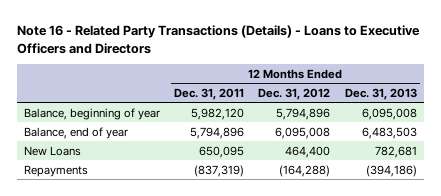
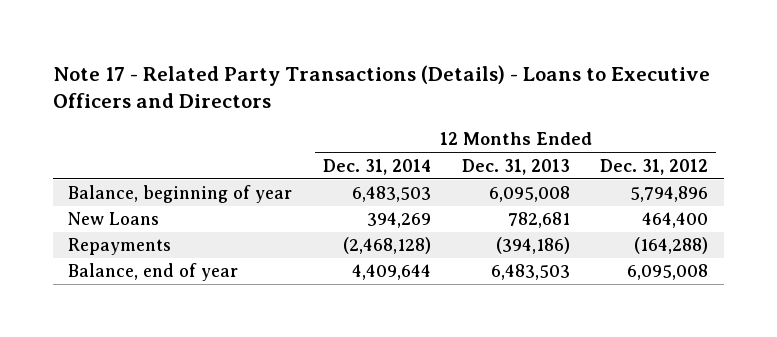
[17,24,421,54] Note 16 - Related Party Transactions (Details) - Loans to Executive Officers and Directors -> [52,64,710,109] Note 17 - Related Party Transactions (Details) - Loans to Executive Officers and Directors
[174,87,245,100] Dec. 31, 2011 -> none
none -> [323,158,432,175] Dec. 31, 2014
[24,126,129,139] Balance, end of year -> [68,263,239,282] Balance, end of year

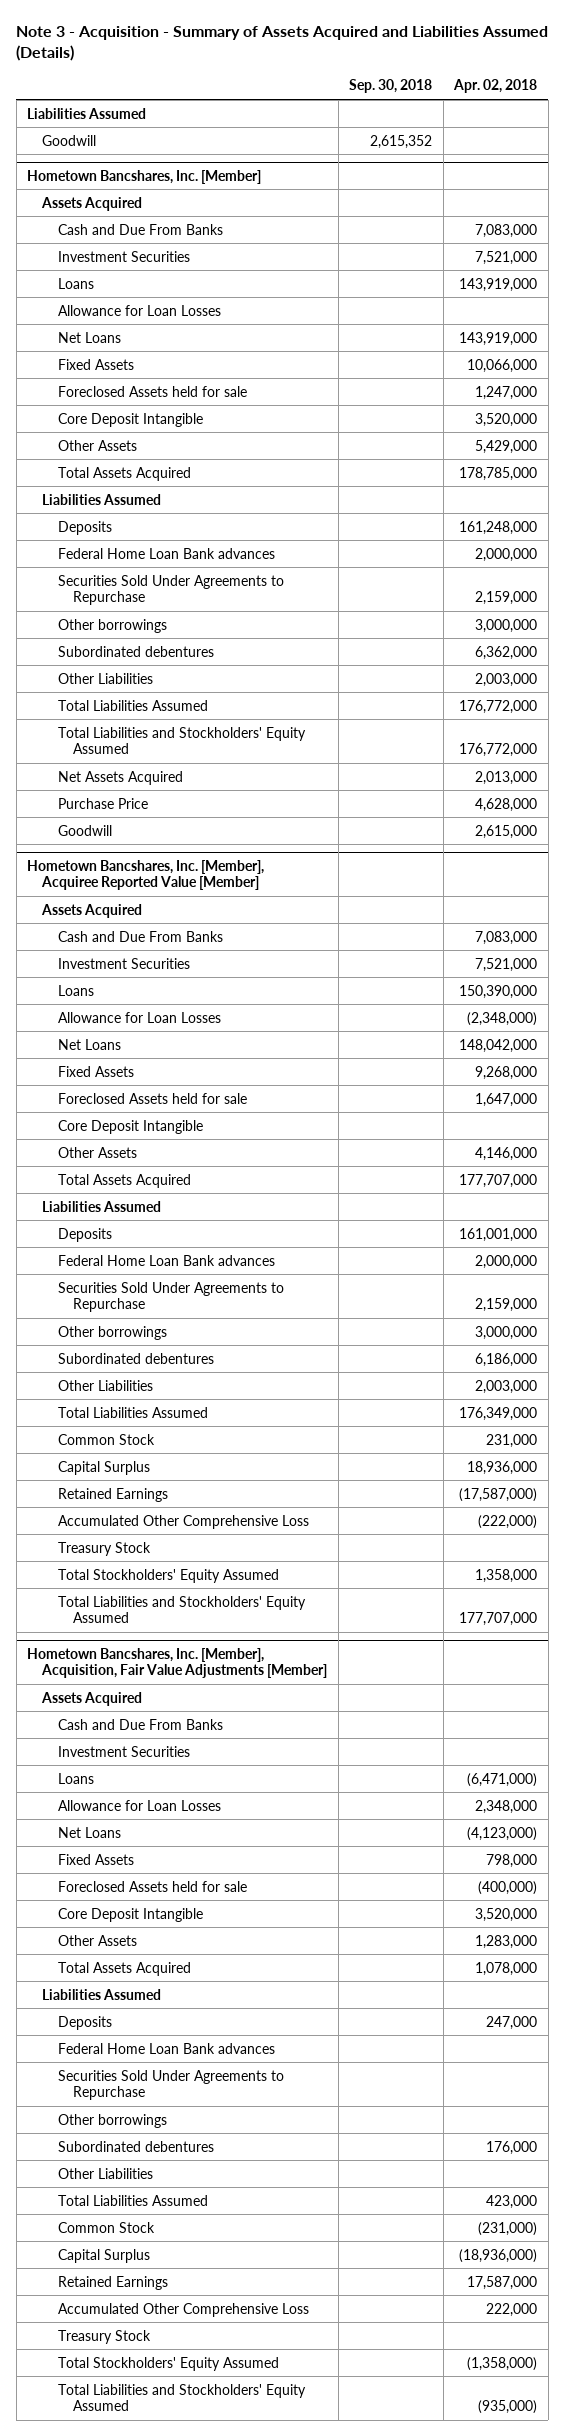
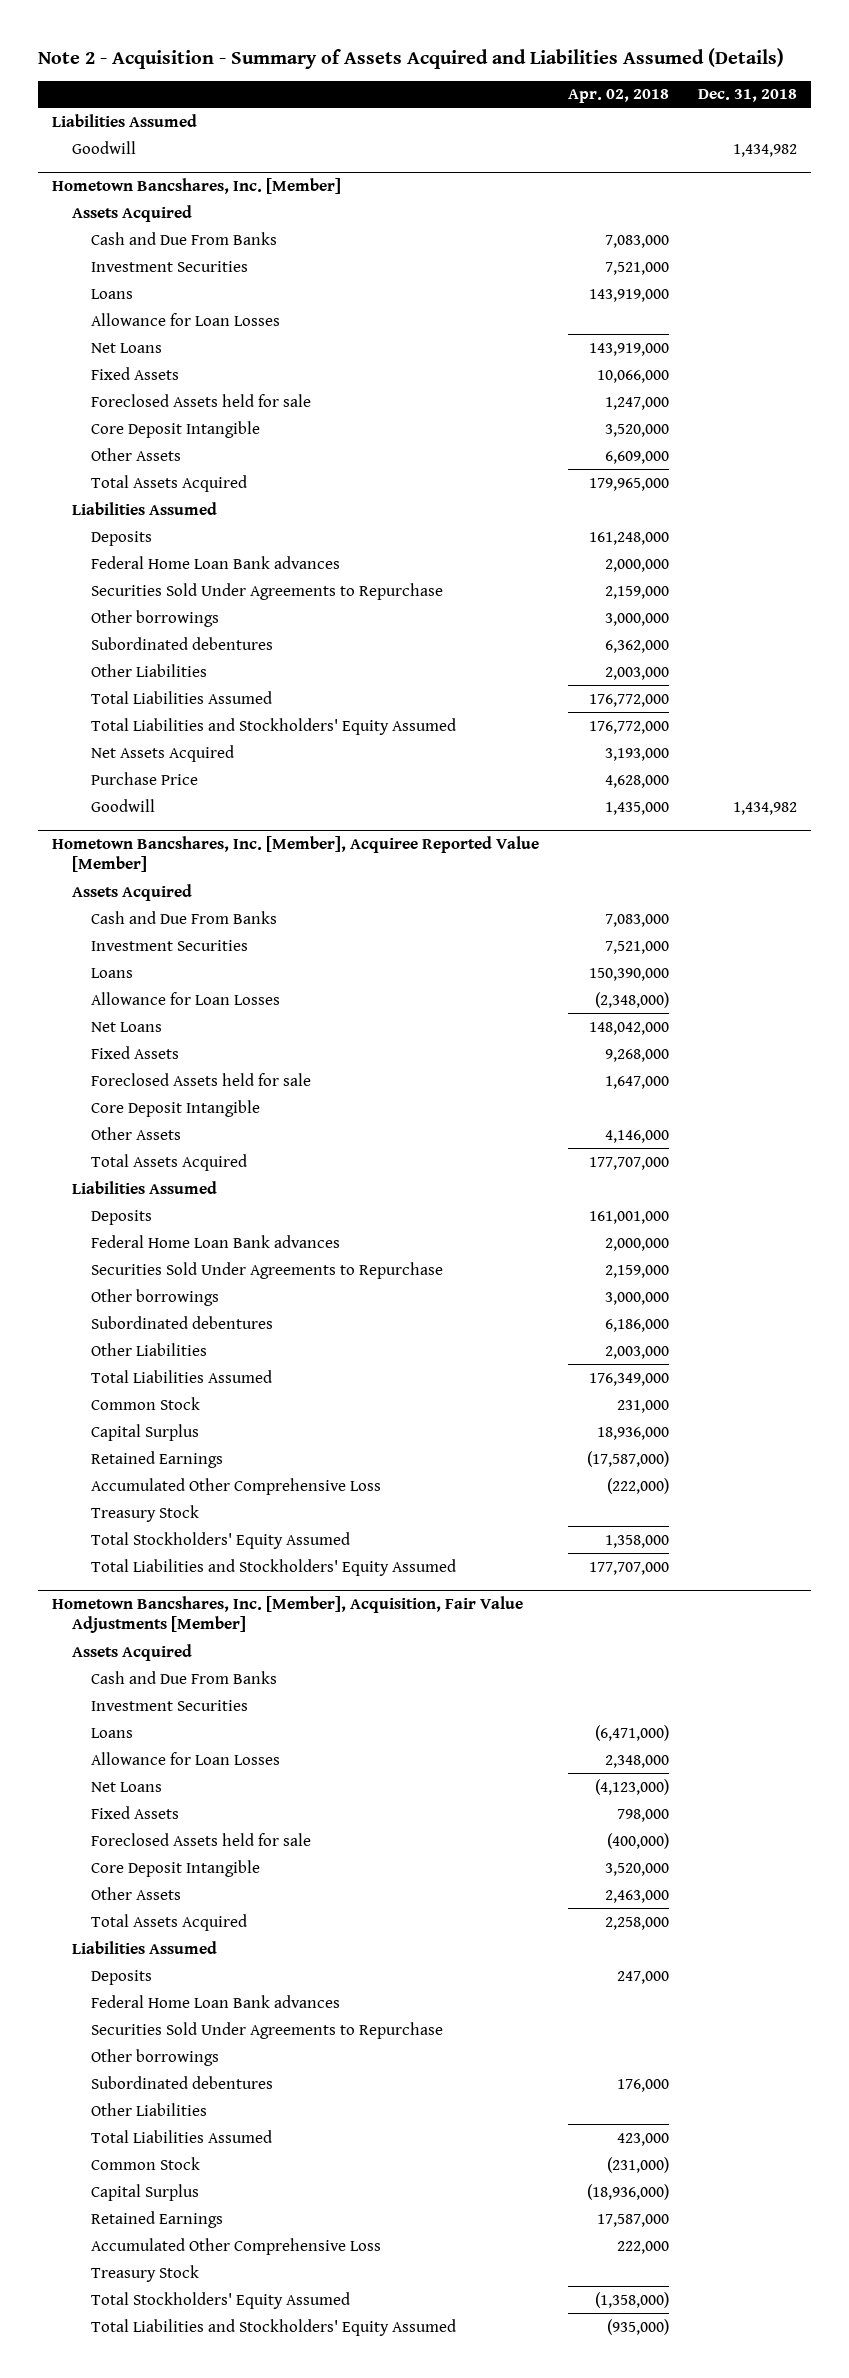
[16,26,549,62] Note 3 - Acquisition - Summary of Assets Acquired and Liabilities Assumed (Details) -> [37,47,784,69] Note 2 - Acquisition - Summary of Assets Acquired and Liabilities Assumed (Details)
[349,79,433,94] Sep. 30, 2018 -> none
none -> [698,89,798,103] Dec. 31, 2018
[475,439,538,454] 5,429,000 -> [605,450,670,464] 6,609,000
[459,466,538,481] 178,785,000 -> [589,477,670,491] 179,965,000
[475,770,538,785] 2,013,000 -> [605,747,670,761] 3,193,000
[475,824,538,839] 2,615,000 -> [605,801,670,815] 1,435,000
[475,1934,538,1949] 1,283,000 -> [605,1889,670,1903] 2,463,000
[475,1961,538,1976] 1,078,000 -> [605,1916,670,1930] 2,258,000

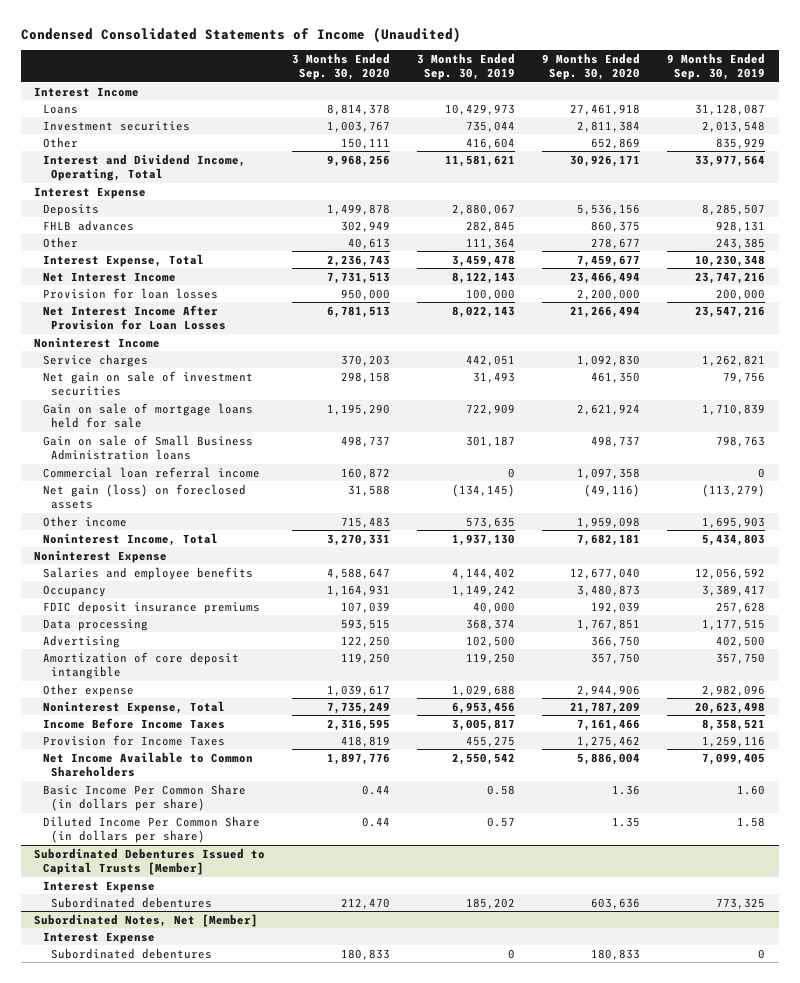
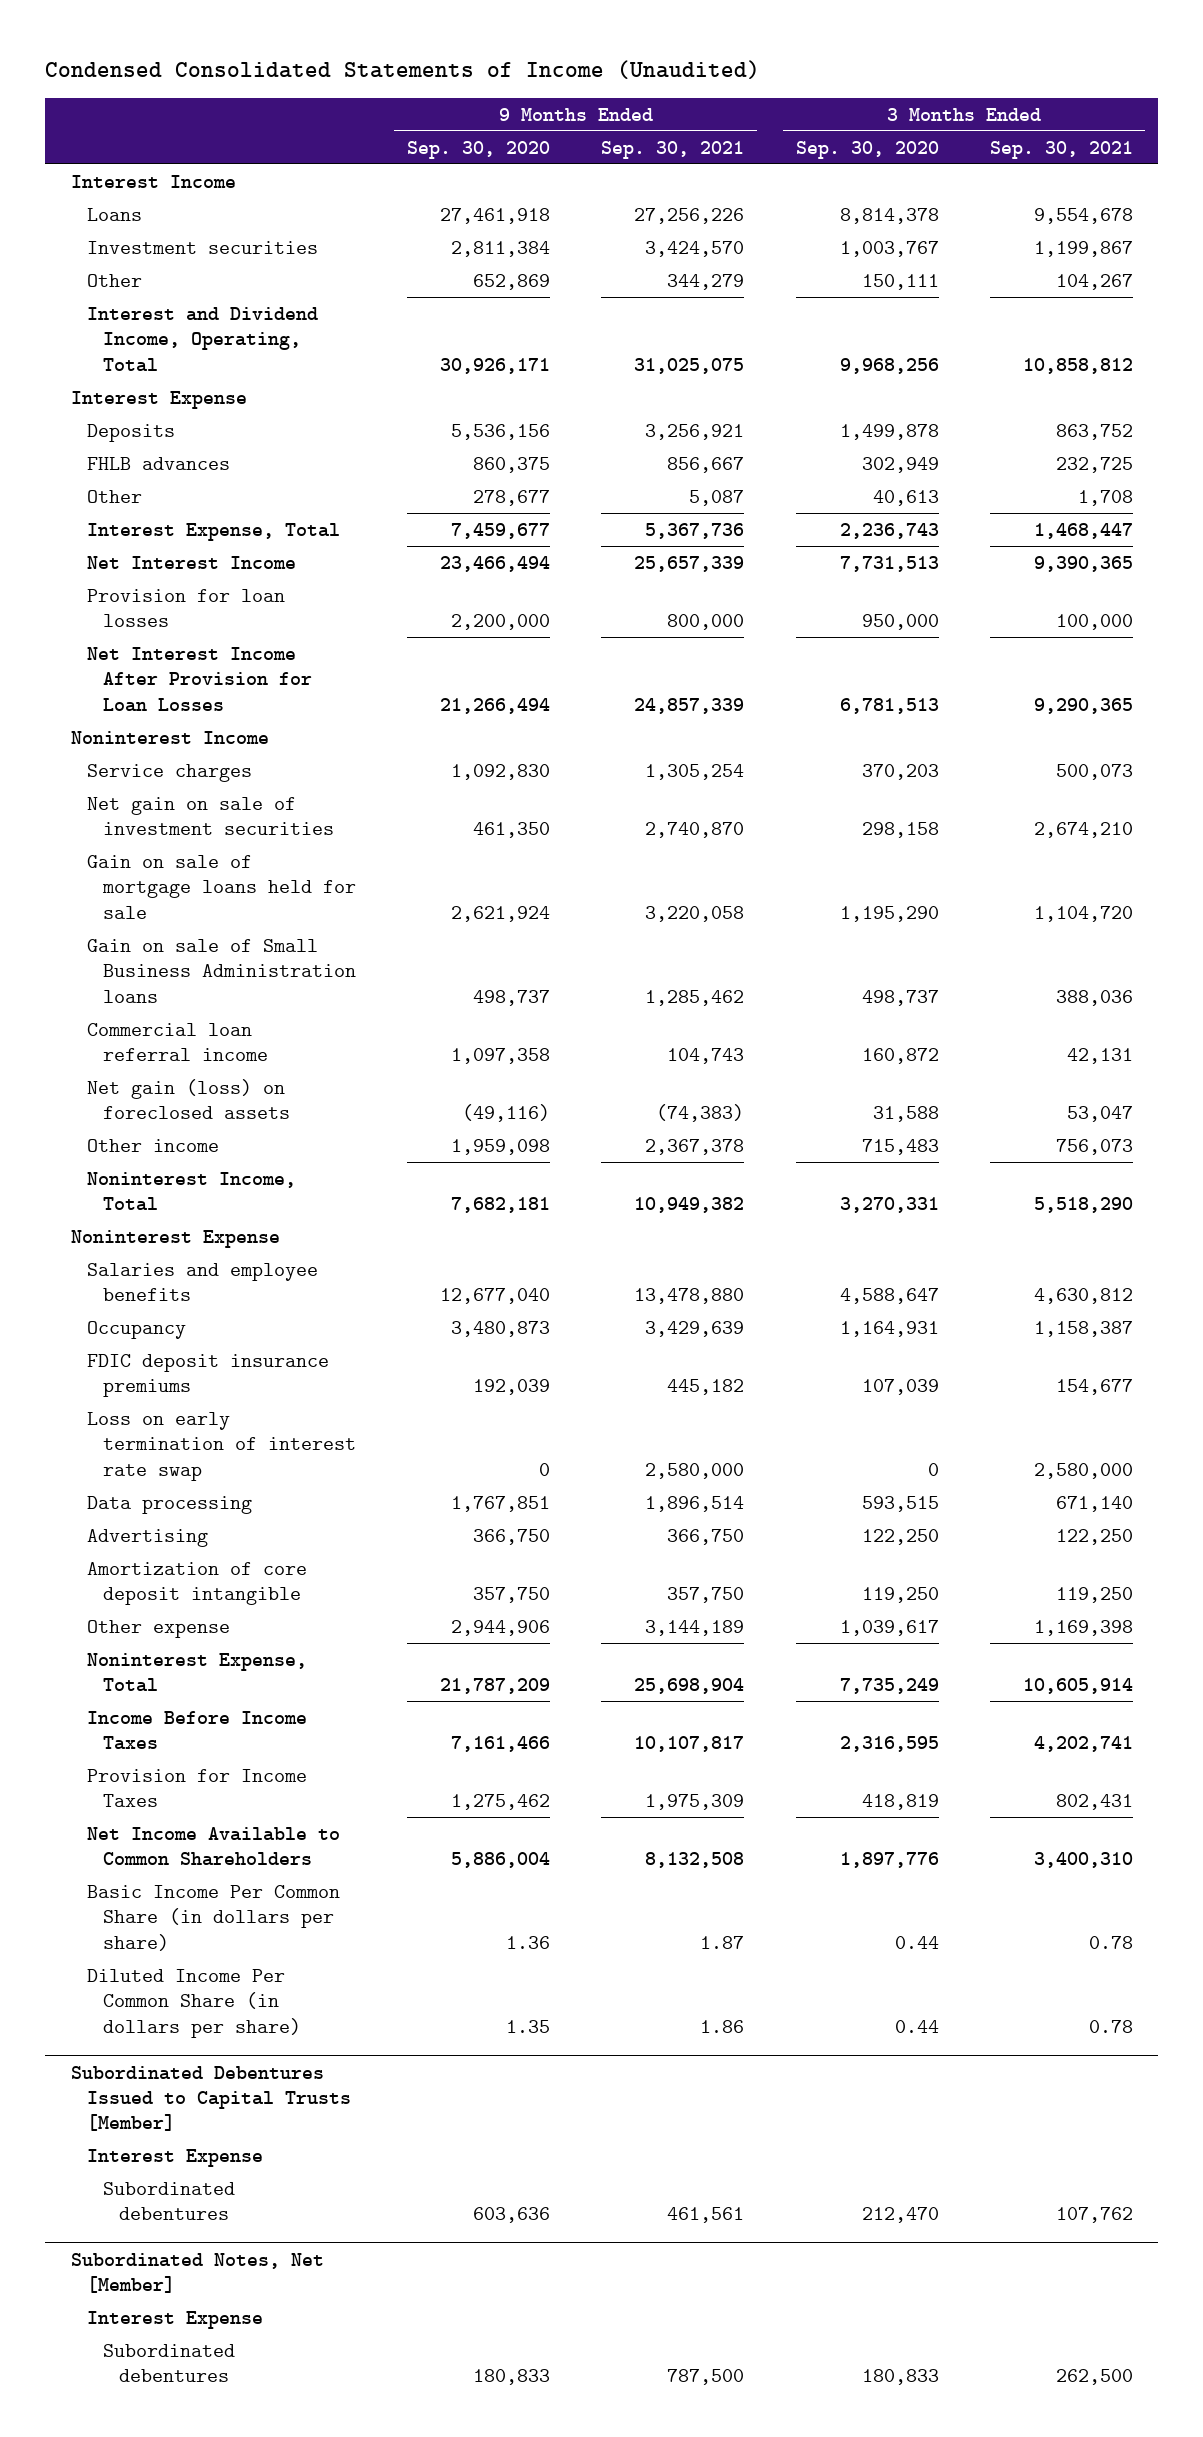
[417,53,516,81] 3 Months Ended Sep. 30, 2019 -> none
[667,53,766,81] 9 Months Ended Sep. 30, 2019 -> none
none -> [601,140,745,159] Sep. 30, 2021
none -> [989,140,1133,159] Sep. 30, 2021
none -> [86,1411,357,1481] Loss on early termination of interest rate swap

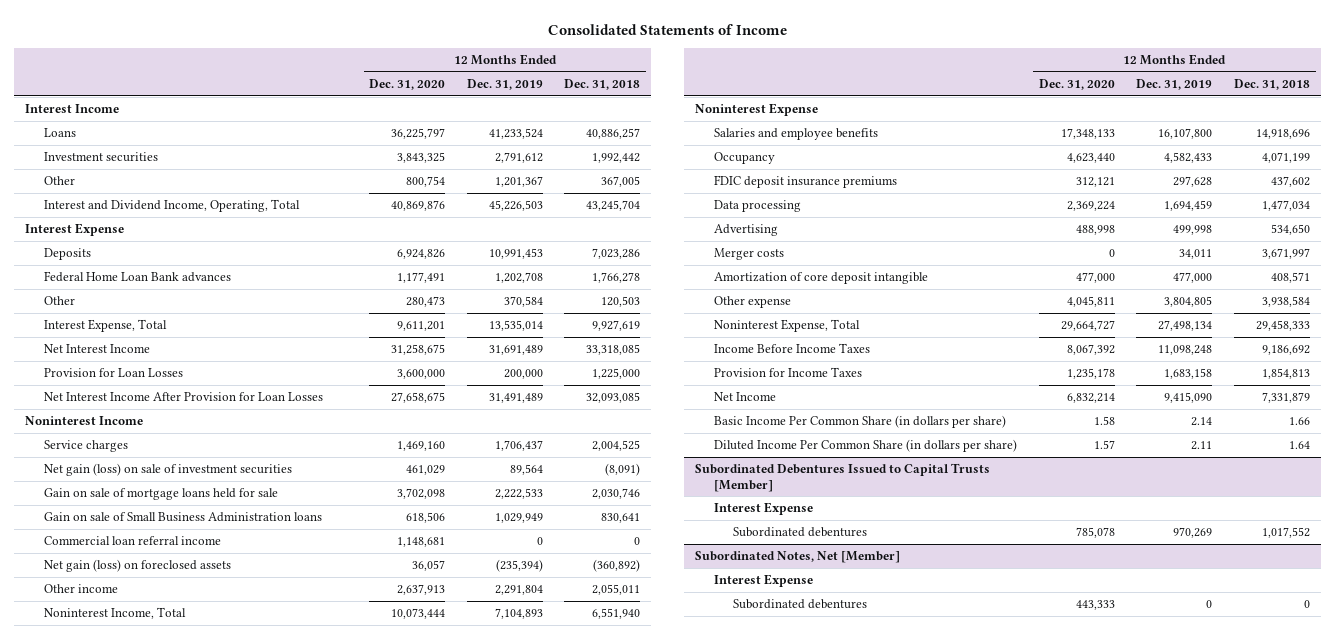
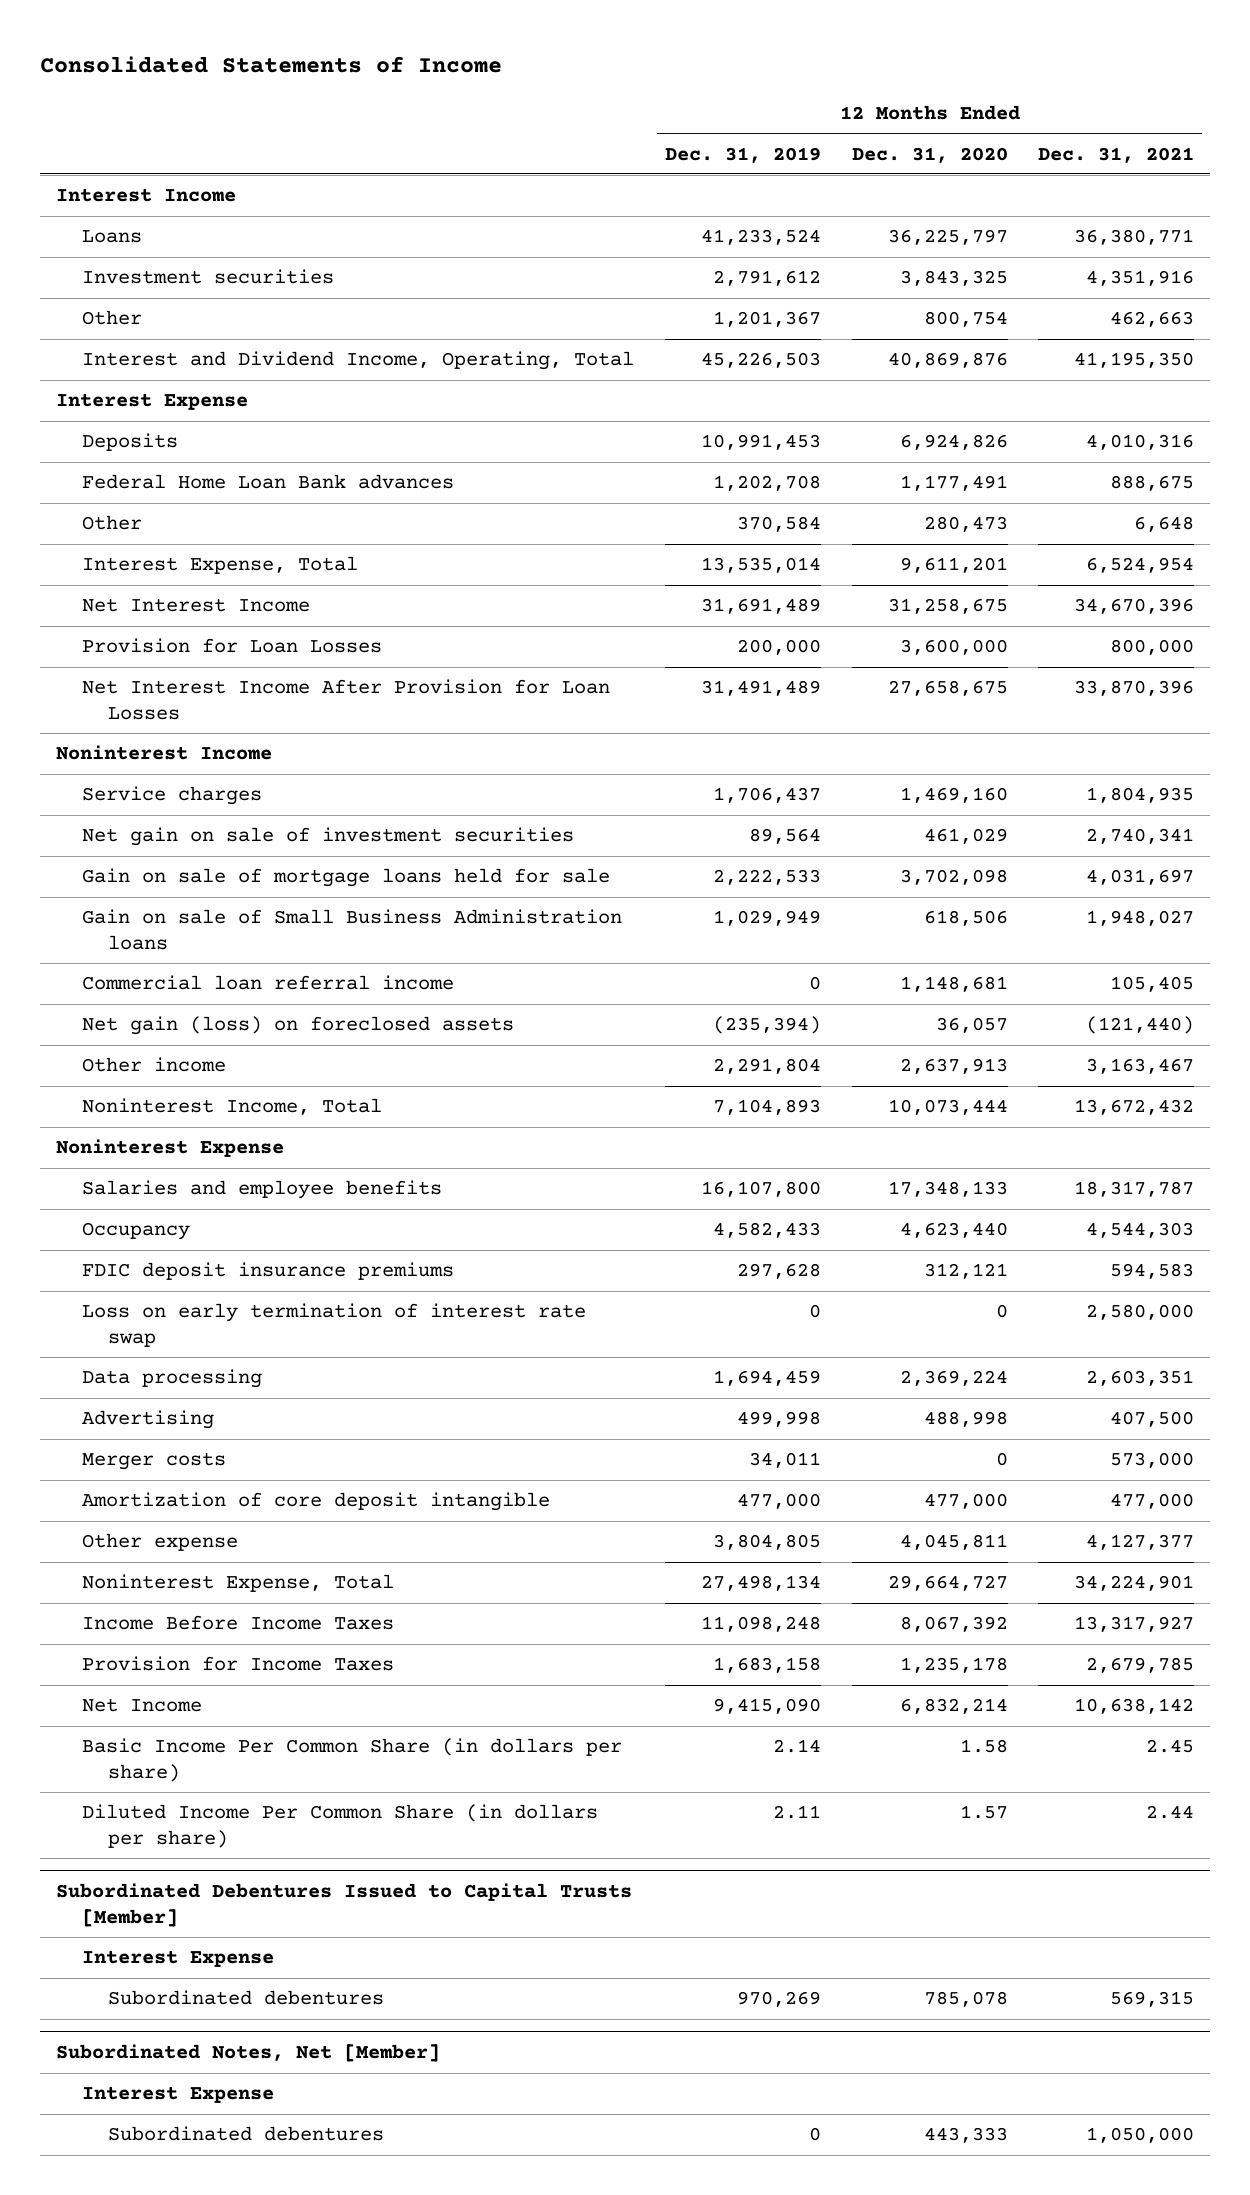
[564,78,641,90] Dec. 31, 2018 -> none
none -> [1038,146,1195,163] Dec. 31, 2021
[44,463,293,477] Net gain (loss) on sale of investment securities -> [81,827,574,847] Net gain on sale of investment securities
none -> [81,1303,586,1348] Loss on early termination of interest rate swap

